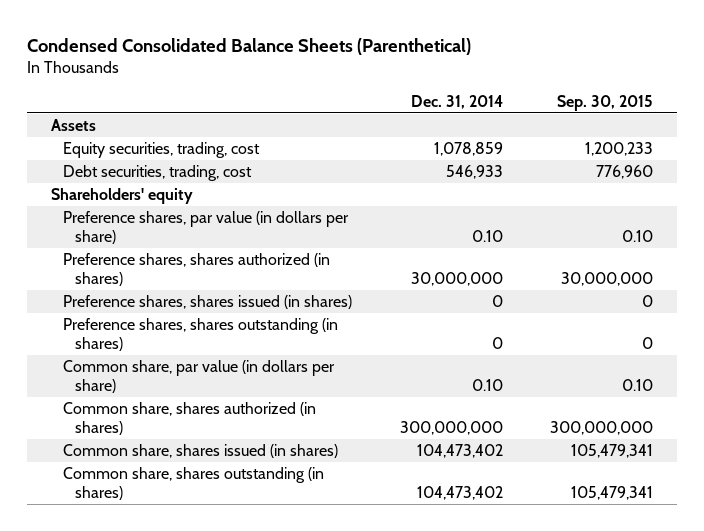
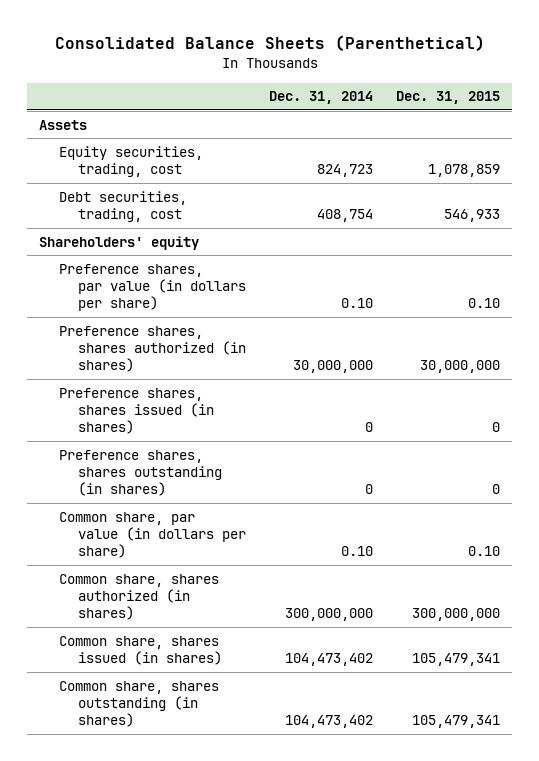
[26,37,471,55] Condensed Consolidated Balance Sheets (Parenthetical) -> [54,35,485,52] Consolidated Balance Sheets (Parenthetical)
[557,94,654,111] Sep. 30, 2015 -> none
none -> [396,91,501,105] Dec. 31, 2015
[433,142,503,157] 1,078,859 -> [317,164,374,178] 824,723
[445,165,503,180] 546,933 -> [317,209,374,223] 408,754

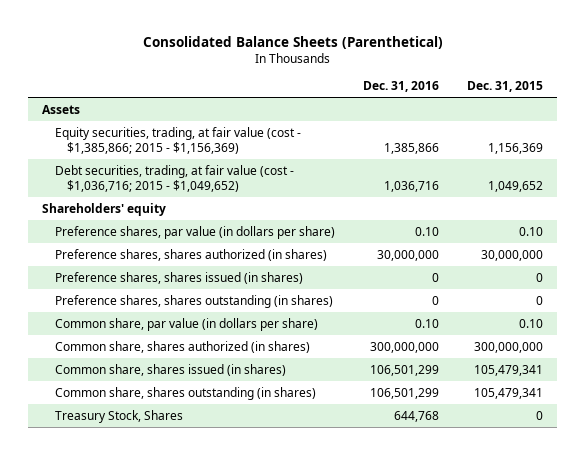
[269,91,374,105] Dec. 31, 2014 -> none
none -> [362,80,439,92] Dec. 31, 2016
[58,145,203,178] Equity securities, trading, cost -> [54,126,301,154] Equity securities, trading, at fair value (cost - $1,385,866; 2015 - $1,156,369)
[428,164,501,178] 1,078,859 -> [488,142,544,154] 1,156,369
[58,190,187,223] Debt securities, trading, cost -> [54,164,294,192] Debt securities, trading, at fair value (cost - $1,036,716; 2015 - $1,049,652)
[444,209,501,223] 546,933 -> [488,180,544,192] 1,049,652
none -> [54,409,183,423] Treasury Stock, Shares

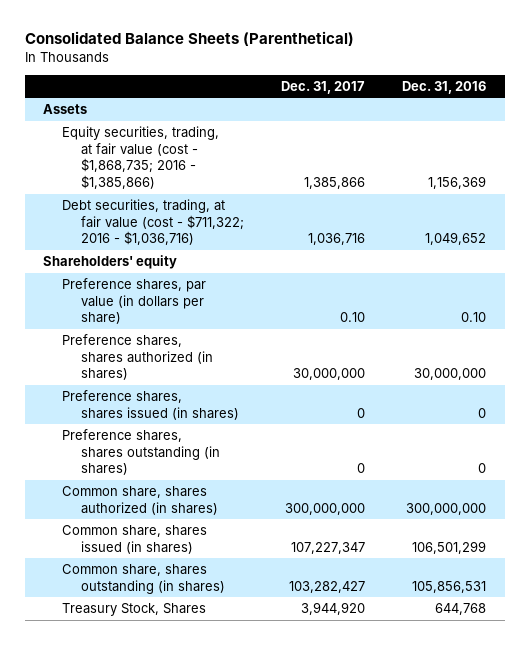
[467,80,544,92] Dec. 31, 2015 -> none
none -> [281,80,366,94] Dec. 31, 2017
[54,126,301,154] Equity securities, trading, at fair value (cost - $1,385,866; 2015 - $1,156,369) -> [62,126,220,190] Equity securities, trading, at fair value (cost - $1,868,735; 2016 - $1,385,866)
[383,142,439,154] 1,385,866 -> [428,176,487,190] 1,156,369
[54,164,294,192] Debt securities, trading, at fair value (cost - $1,036,716; 2015 - $1,049,652) -> [62,199,245,246] Debt securities, trading, at fair value (cost - $711,322; 2016 - $1,036,716)
[383,180,439,192] 1,036,716 -> [425,232,487,246] 1,049,652
[54,317,318,331] Common share, par value (in dollars per share) -> none
[369,387,439,399] 106,501,299 -> [412,580,487,593] 105,856,531

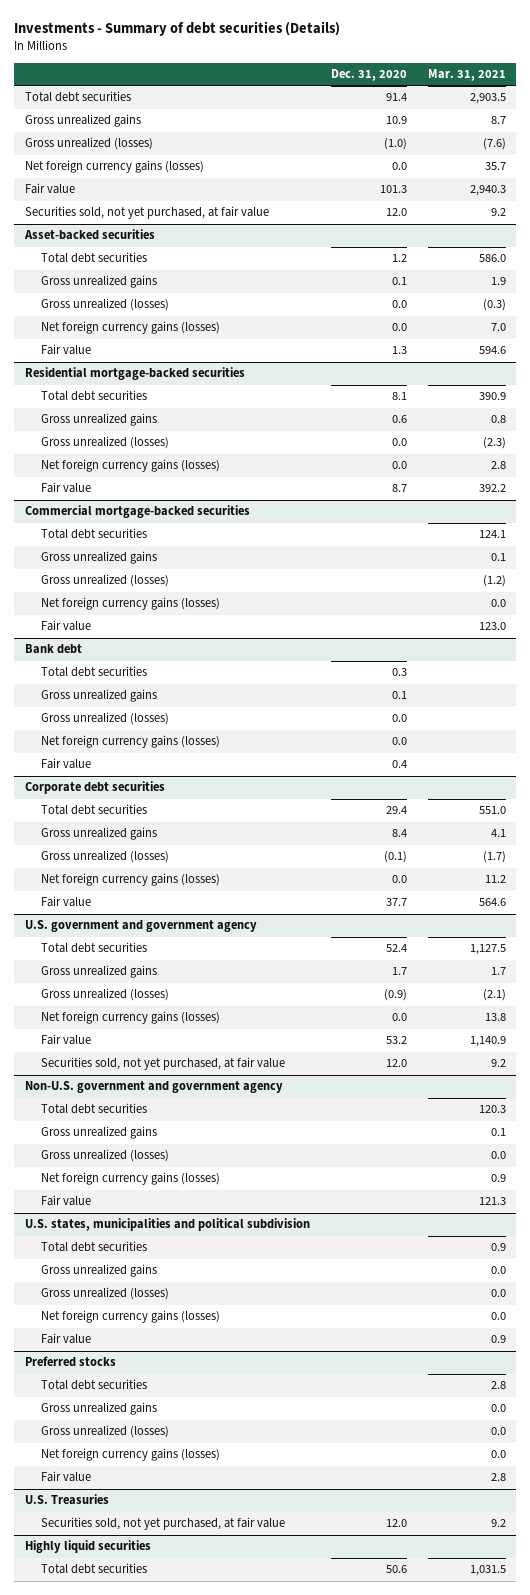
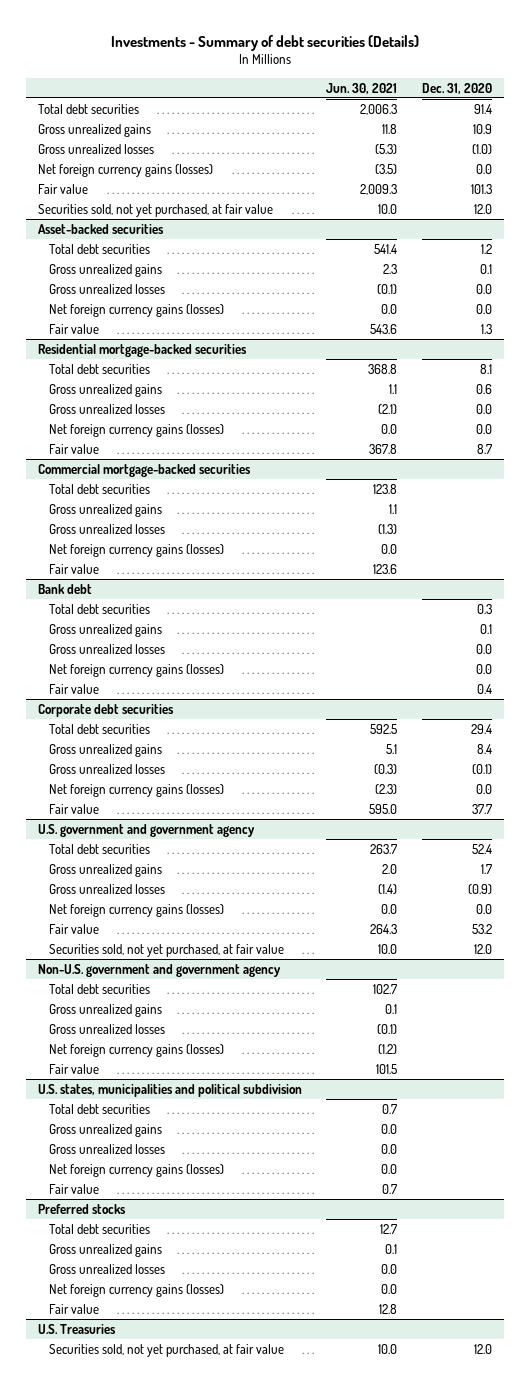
[427,69,506,82] Mar. 31, 2021 -> none
none -> [326,82,398,94] Jun. 30, 2021
[24,137,153,151] Gross unrealized (losses) -> [38,143,155,154] Gross unrealized losses
[40,298,169,312] Gross unrealized (losses) -> [49,283,166,294] Gross unrealized losses
[40,436,169,450] Gross unrealized (losses) -> [49,403,166,414] Gross unrealized losses
[40,574,169,588] Gross unrealized (losses) -> [49,523,166,534] Gross unrealized losses
[40,712,169,726] Gross unrealized (losses) -> [49,643,166,654] Gross unrealized losses
[40,850,169,864] Gross unrealized (losses) -> [49,763,166,774] Gross unrealized losses
[40,988,169,1002] Gross unrealized (losses) -> [49,883,166,894] Gross unrealized losses
[40,1149,169,1163] Gross unrealized (losses) -> [49,1023,166,1034] Gross unrealized losses
[40,1287,169,1301] Gross unrealized (losses) -> [49,1143,166,1154] Gross unrealized losses
[40,1425,169,1439] Gross unrealized (losses) -> [49,1263,166,1274] Gross unrealized losses
[24,1540,151,1554] Highly liquid securities -> none
[40,1563,147,1575] Total debt securities -> none

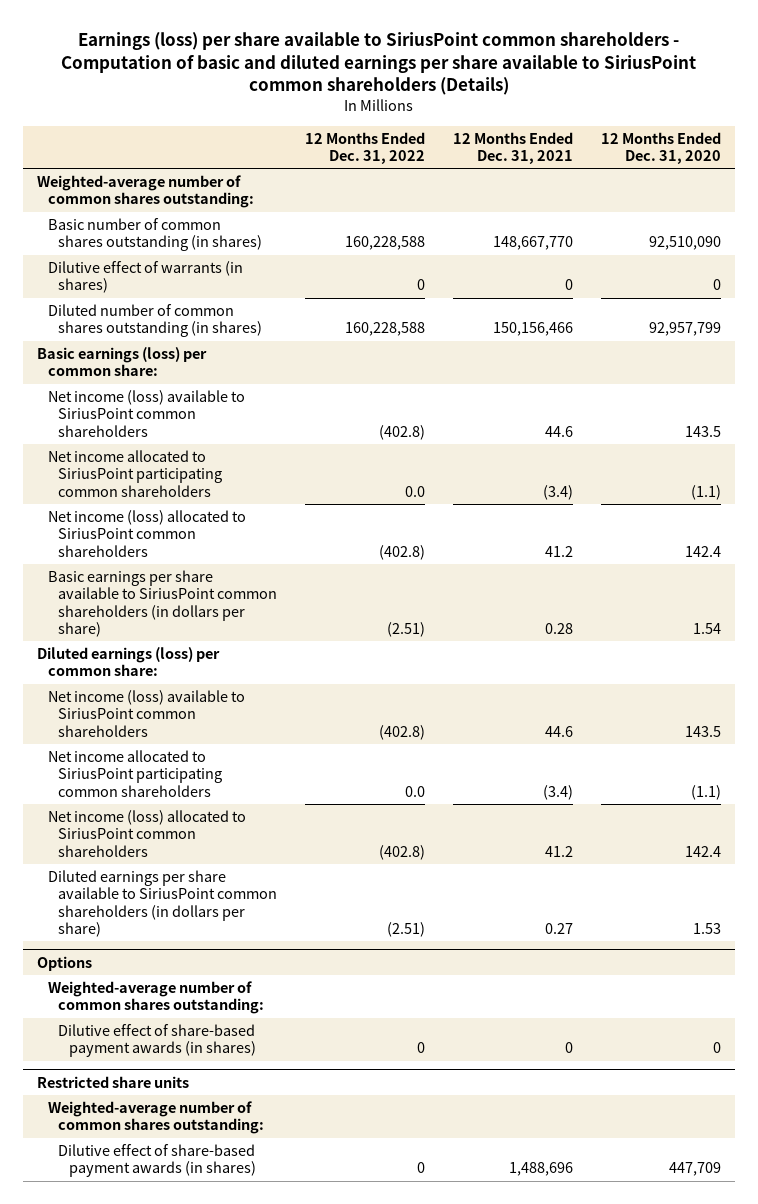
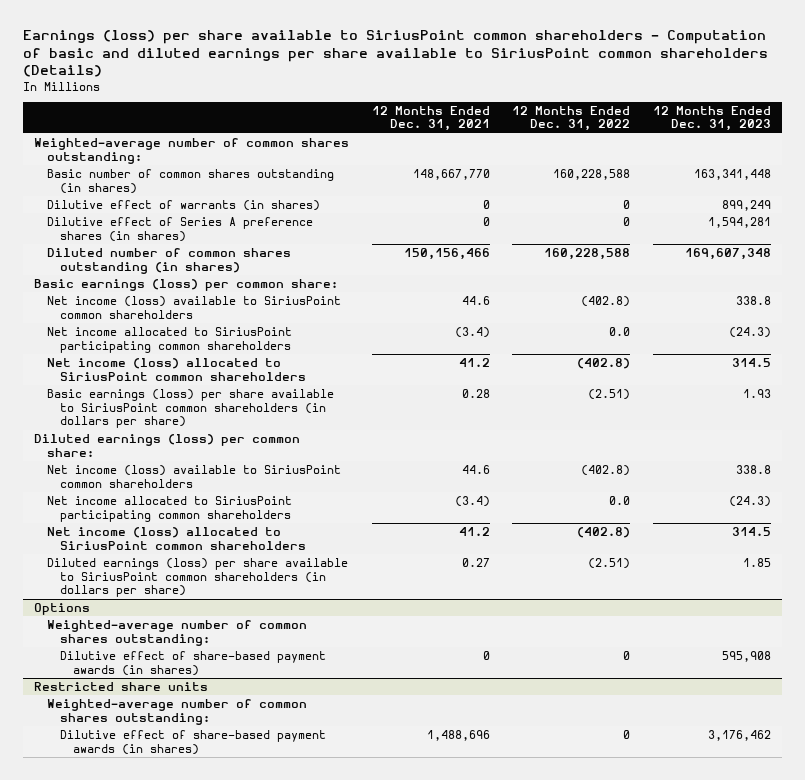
[600,131,721,164] 12 Months Ended Dec. 31, 2020 -> none
none -> [652,105,771,132] 12 Months Ended Dec. 31, 2023
none -> [47,216,314,242] Dilutive effect of Series A preference shares (in shares)
[47,569,278,638] Basic earnings per share available to SiriusPoint common shareholders (in dollars per share) -> [47,388,335,429] Basic earnings (loss) per share available to SiriusPoint common shareholders (in dollars per share)
[47,869,278,938] Diluted earnings per share available to SiriusPoint common shareholders (in dollars per share) -> [47,557,349,598] Diluted earnings (loss) per share available to SiriusPoint common shareholders (in dollars per share)

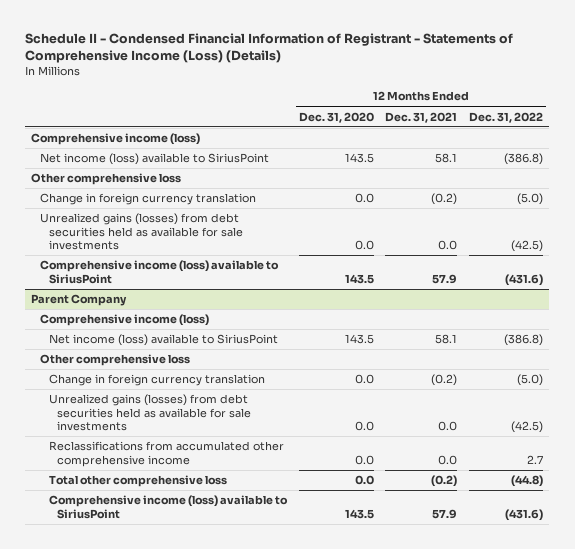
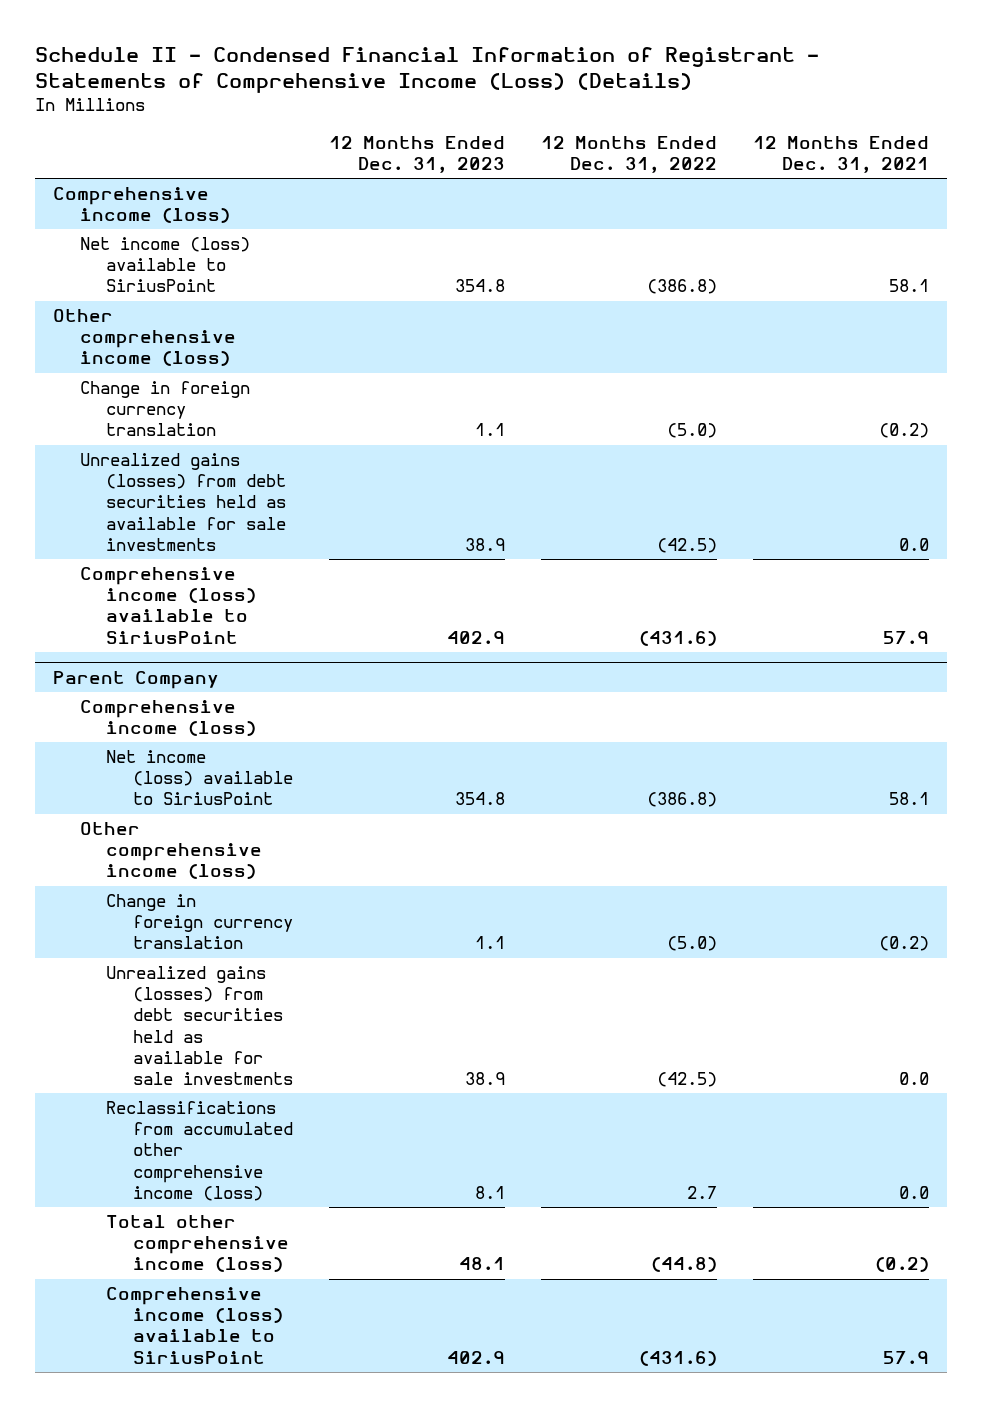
[298,111,374,123] Dec. 31, 2020 -> none
none -> [328,136,505,174] 12 Months Ended Dec. 31, 2023
[31,173,182,186] Other comprehensive loss -> [53,309,236,367] Other comprehensive income (loss)
[39,354,190,367] Other comprehensive loss -> [79,822,263,880] Other comprehensive income (loss)
[48,441,284,467] Reclassifications from accumulated other comprehensive income -> [106,1101,293,1201] Reclassifications from accumulated other comprehensive income (loss)
[48,475,227,488] Total other comprehensive loss -> [106,1215,289,1273] Total other comprehensive income (loss)

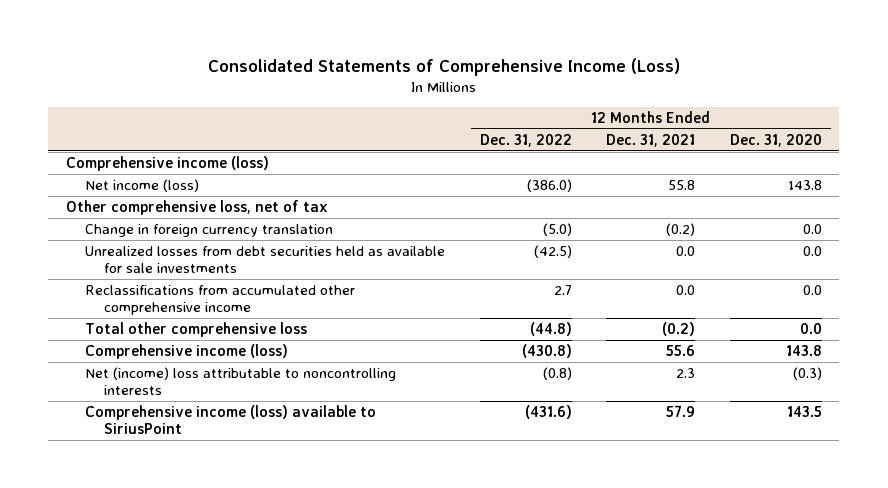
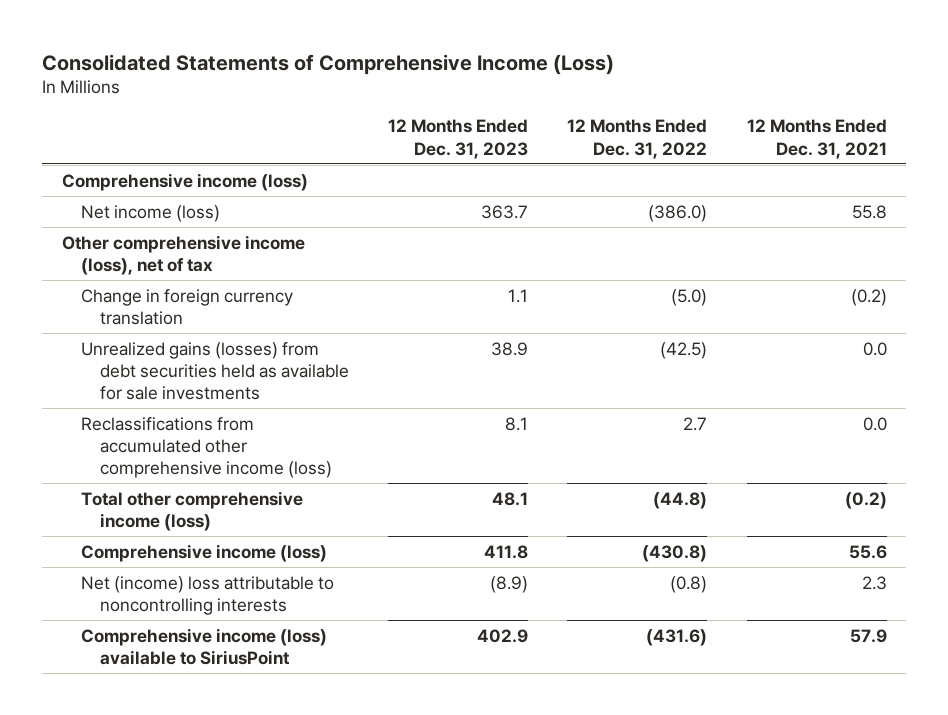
[730,133,823,147] Dec. 31, 2020 -> none
none -> [388,119,529,159] 12 Months Ended Dec. 31, 2023
[65,200,328,216] Other comprehensive loss, net of tax -> [61,234,305,275] Other comprehensive income (loss), net of tax
[84,246,445,274] Unrealized losses from debt securities held as available for sale investments -> [80,341,350,401] Unrealized gains (losses) from debt securities held as available for sale investments
[84,285,355,316] Reclassifications from accumulated other comprehensive income -> [80,416,333,479] Reclassifications from accumulated other comprehensive income (loss)
[84,322,307,338] Total other comprehensive loss -> [80,490,303,531] Total other comprehensive income (loss)

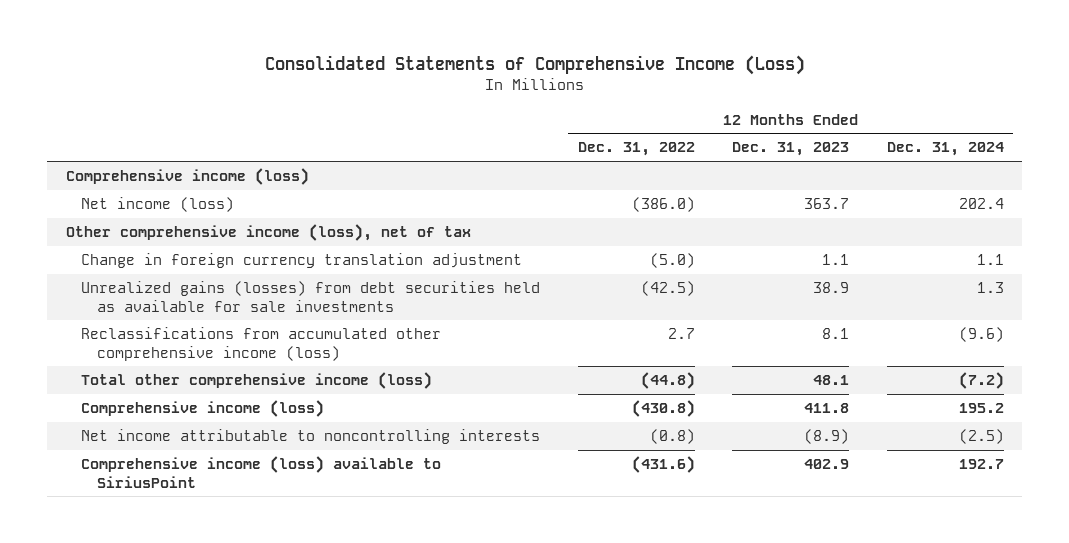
[746,119,887,159] 12 Months Ended Dec. 31, 2021 -> none
none -> [886,142,1004,157] Dec. 31, 2024
[80,288,293,325] Change in foreign currency translation -> [81,253,523,269] Change in foreign currency translation adjustment
[80,575,334,615] Net (income) loss attributable to noncontrolling interests -> [81,429,541,445] Net income attributable to noncontrolling interests

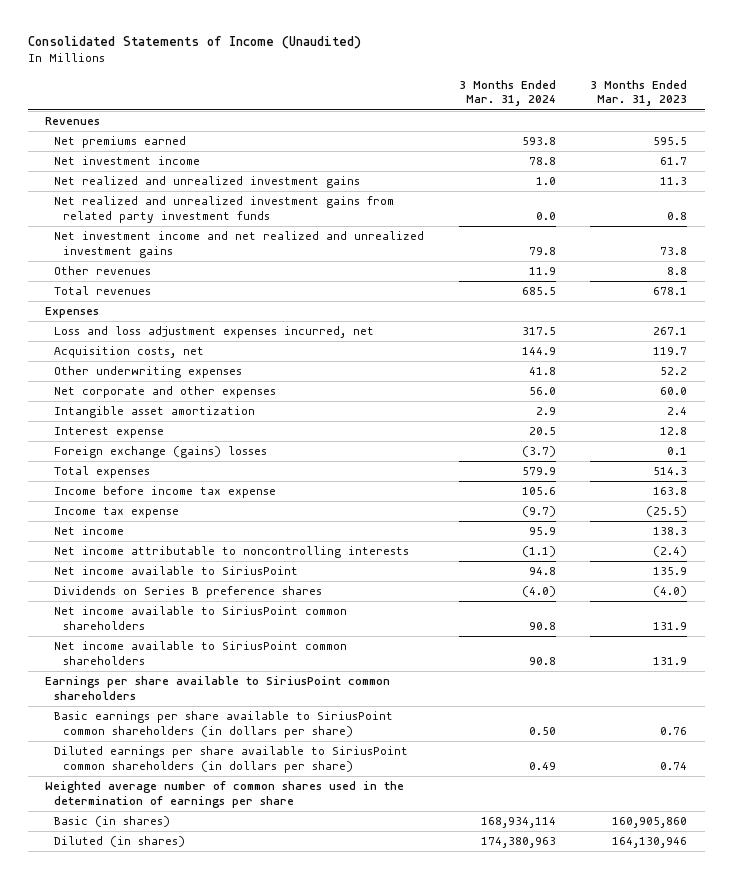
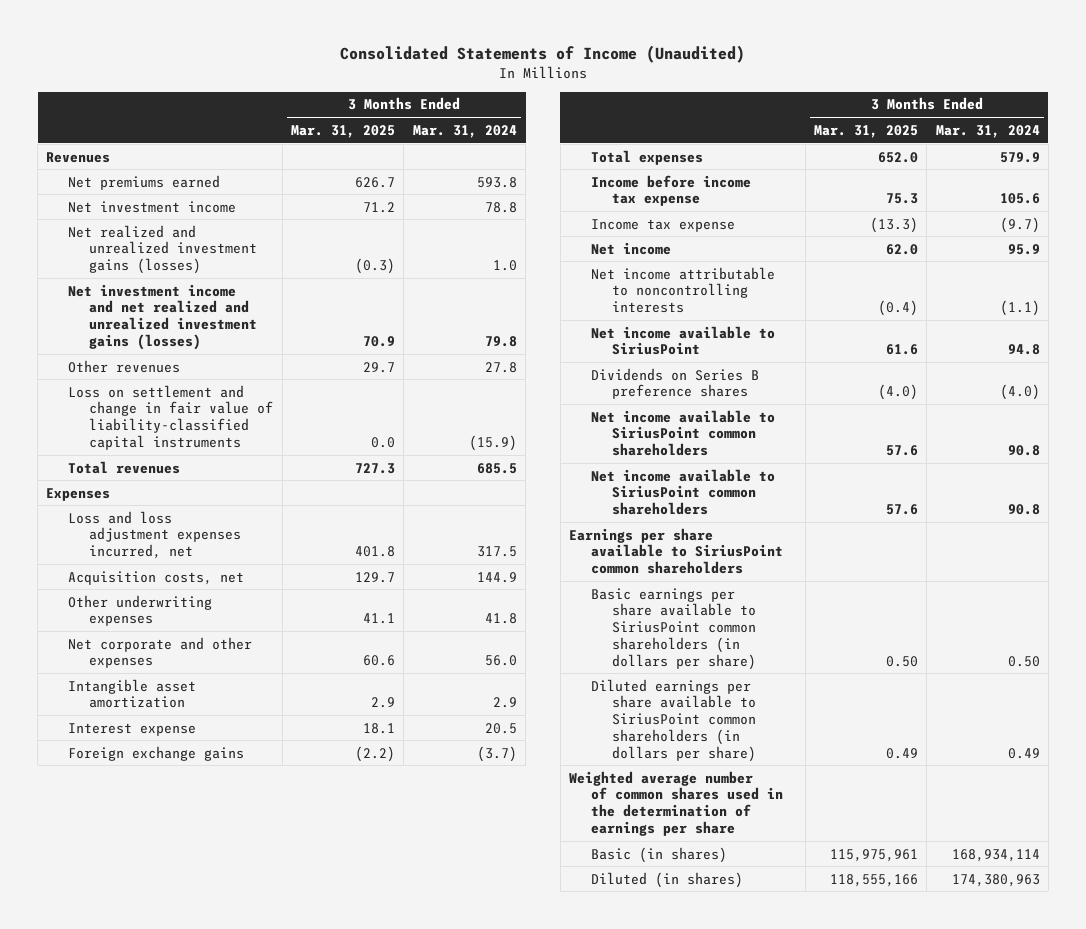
[590,79,688,107] 3 Months Ended Mar. 31, 2023 -> none
none -> [291,124,396,138] Mar. 31, 2025
[53,196,394,224] Net realized and unrealized investment gains from related party investment funds -> none
[53,176,360,189] Net realized and unrealized investment gains -> [67,224,258,275] Net realized and unrealized investment gains (losses)
[53,231,424,259] Net investment income and net realized and unrealized investment gains -> [67,283,258,350] Net investment income and net realized and unrealized investment gains (losses)
[528,267,556,276] 11.9 -> [484,361,517,373] 27.8
none -> [67,384,274,450] Loss on settlement and change in fair value of liability-classified capital instruments
[53,446,267,459] Foreign exchange (gains) losses -> [67,745,244,761] Foreign exchange gains

